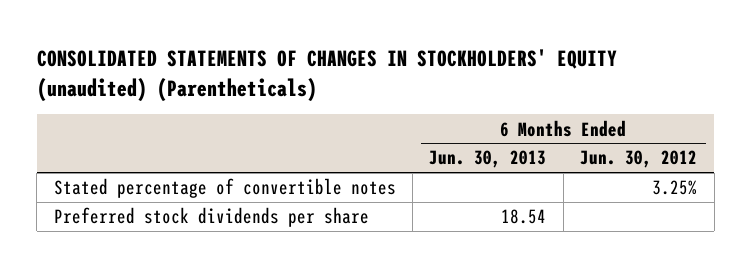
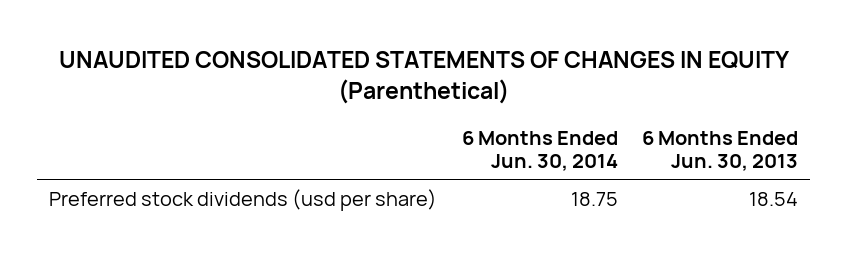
[36,49,617,102] CONSOLIDATED STATEMENTS OF CHANGES IN STOCKHOLDERS' EQUITY (unaudited) (Parentheticals) -> [58,51,790,105] UNAUDITED CONSOLIDATED STATEMENTS OF CHANGES IN EQUITY (Parenthetical)
[580,150,698,169] Jun. 30, 2012 -> none
none -> [461,130,618,172] 6 Months Ended Jun. 30, 2014
[53,178,396,199] Stated percentage of convertible notes -> none
[53,207,369,228] Preferred stock dividends per share -> [49,188,438,211] Preferred stock dividends (usd per share)

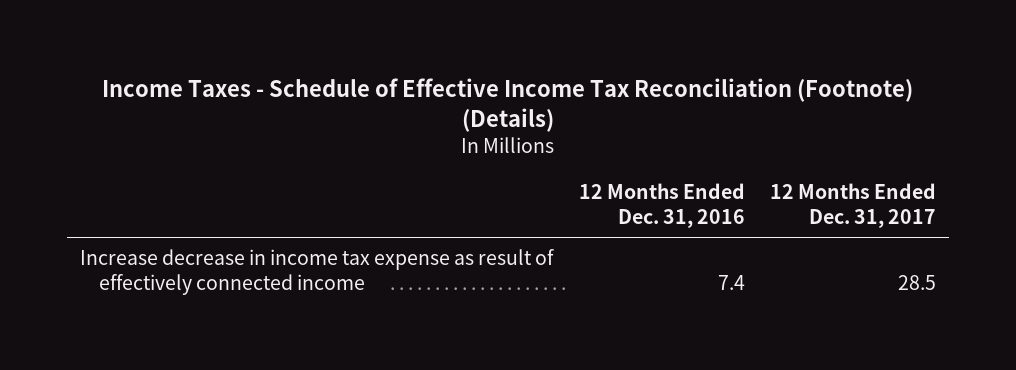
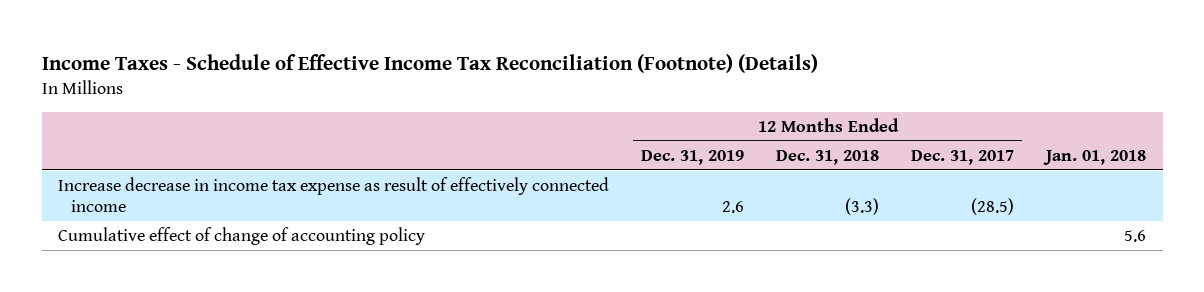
[578,183,745,229] 12 Months Ended Dec. 31, 2016 -> none
none -> [641,150,745,166] Dec. 31, 2019
none -> [776,150,880,166] Dec. 31, 2018
none -> [1043,150,1147,166] Jan. 01, 2018
[898,275,937,291] 28.5 -> [971,198,1015,216] (28.5)
none -> [57,227,425,246] Cumulative effect of change of accounting policy

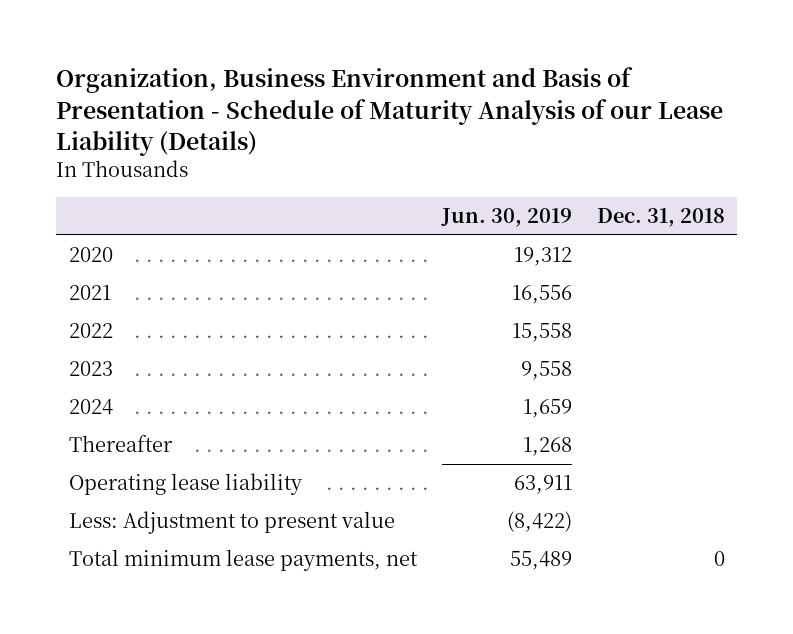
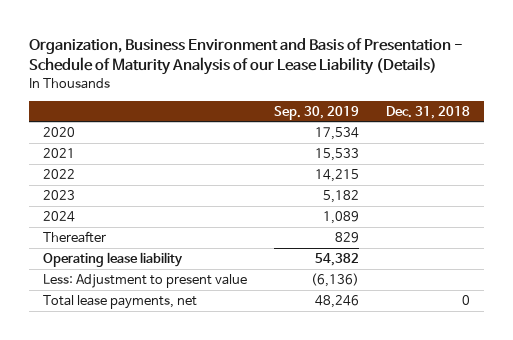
[440,208,572,228] Jun. 30, 2019 -> none
none -> [274,105,360,120] Sep. 30, 2019
[68,549,418,572] Total minimum lease payments, net -> [42,295,197,310] Total lease payments, net

